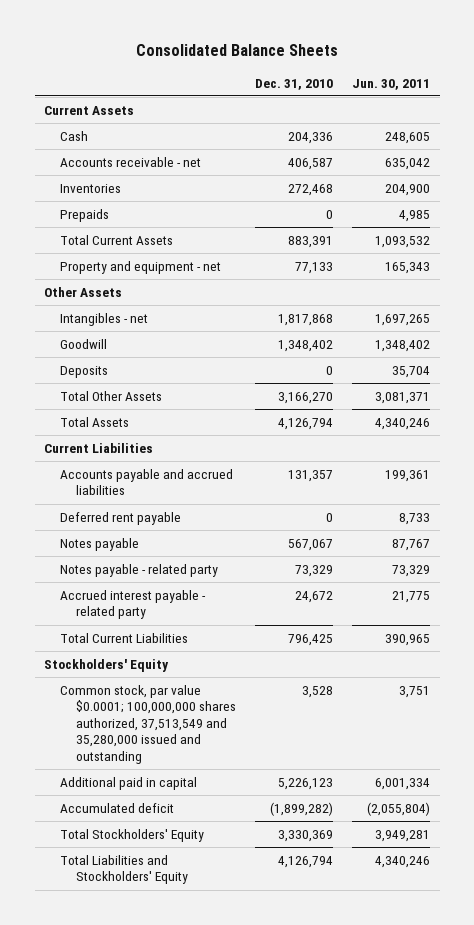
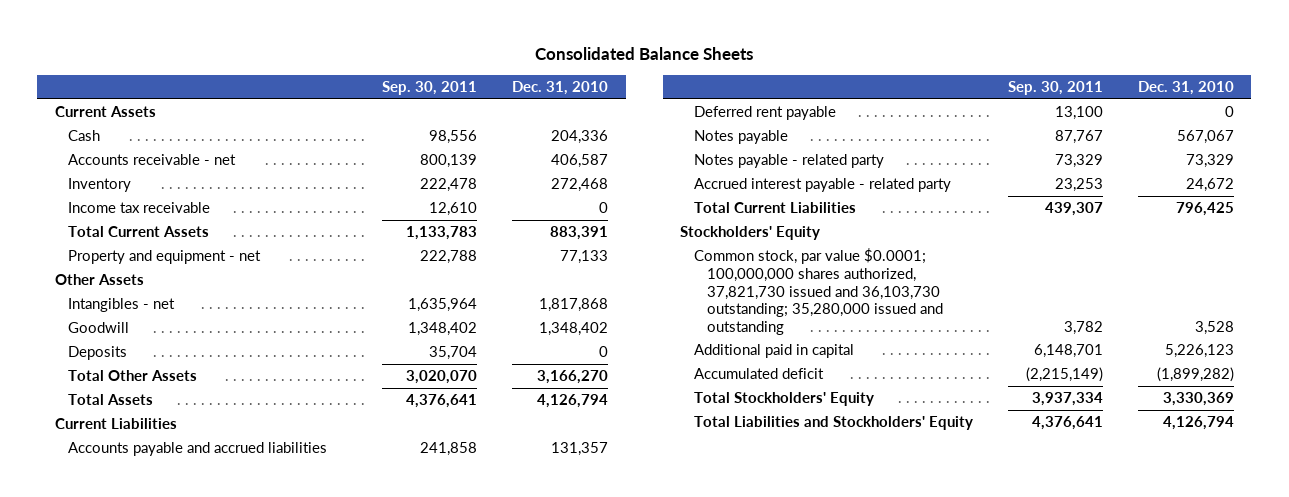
[352,78,431,90] Jun. 30, 2011 -> none
none -> [382,81,478,96] Sep. 30, 2011
[60,208,110,222] Prepaids -> none
[60,183,122,193] Inventories -> [67,178,131,193] Inventory
none -> [67,202,210,214] Income tax receivable
[60,684,237,764] Common stock, par value $0.0001; 100,000,000 shares authorized, 37,513,549 and 35,280,000 issued and outstanding -> [693,248,943,335] Common stock, par value $0.0001; 100,000,000 shares authorized, 37,821,730 issued and 36,103,730 outstanding; 35,280,000 issued and outstanding

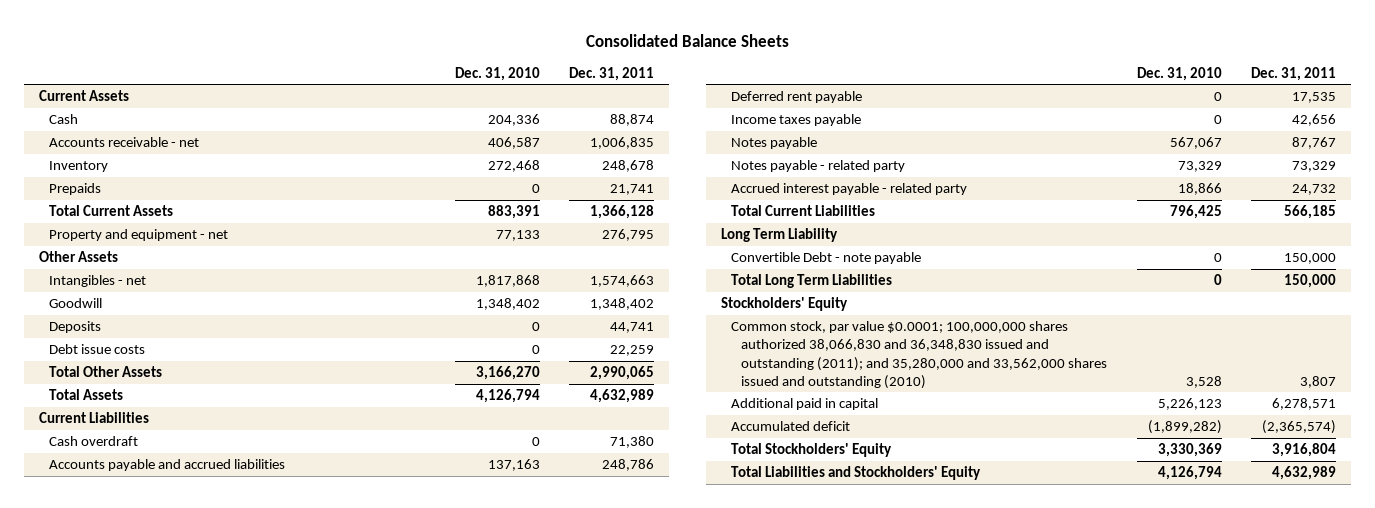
[382,81,478,96] Sep. 30, 2011 -> none
none -> [569,66,655,81] Dec. 31, 2011
[67,202,210,214] Income tax receivable -> none
none -> [49,183,102,196] Prepaids
none -> [49,344,146,355] Debt issue costs
none -> [49,436,139,447] Cash overdraft
[551,442,609,457] 131,357 -> [487,459,540,472] 137,163
none -> [731,114,862,127] Income taxes payable
[1185,178,1234,193] 24,672 -> [1177,183,1222,196] 18,866
none -> [720,228,838,243] Long Term Liability
none -> [731,252,922,265] Convertible Debt - note payable
none -> [731,274,893,289] Total Long Term Liabilities
[693,248,943,335] Common stock, par value $0.0001; 100,000,000 shares authorized, 37,821,730 issued and 36,103,730 outstanding; 35,280,000 issued and outstanding -> [731,321,1108,389] Common stock, par value $0.0001; 100,000,000 shares authorized 38,066,830 and 36,348,830 issued and outstanding (2011); and 35,280,000 and 33,562,000 shares issued and outstanding (2010)

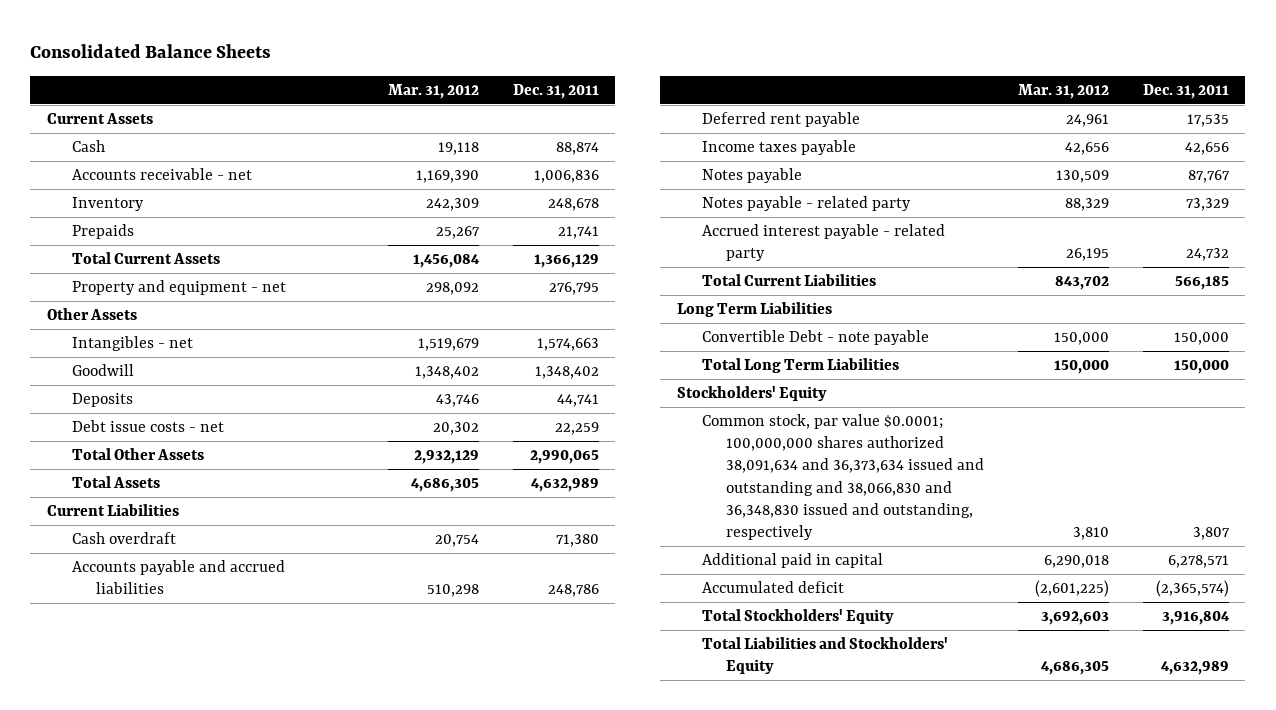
[454,66,540,81] Dec. 31, 2010 -> none
none -> [388,84,480,100] Mar. 31, 2012
[590,137,655,150] 1,006,835 -> [533,169,599,183] 1,006,836
[590,205,655,220] 1,366,128 -> [533,253,599,268] 1,366,129
[49,344,146,355] Debt issue costs -> [71,419,224,432] Debt issue costs - net
[720,228,838,243] Long Term Liability -> [677,301,833,317] Long Term Liabilities
[731,321,1108,389] Common stock, par value $0.0001; 100,000,000 shares authorized 38,066,830 and 36,348,830 issued and outstanding (2011); and 35,280,000 and 33,562,000 shares issued and outstanding (2010) -> [701,413,985,541] Common stock, par value $0.0001; 100,000,000 shares authorized 38,091,634 and 36,373,634 issued and outstanding and 38,066,830 and 36,348,830 issued and outstanding, respectively

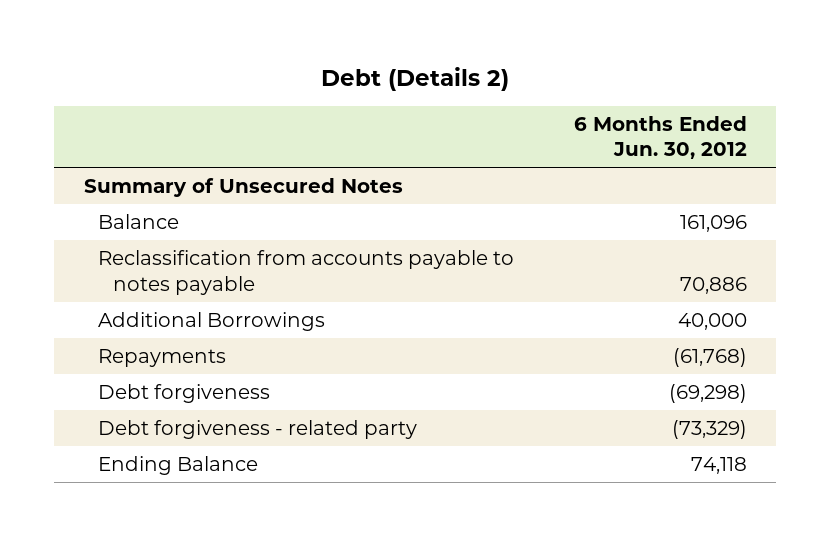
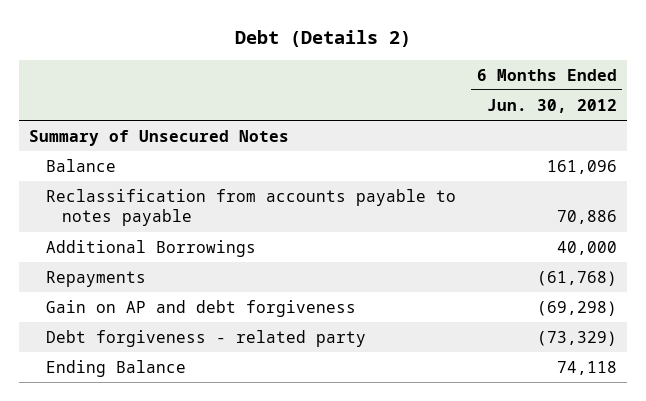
[98,384,271,404] Debt forgiveness -> [45,299,356,317] Gain on AP and debt forgiveness

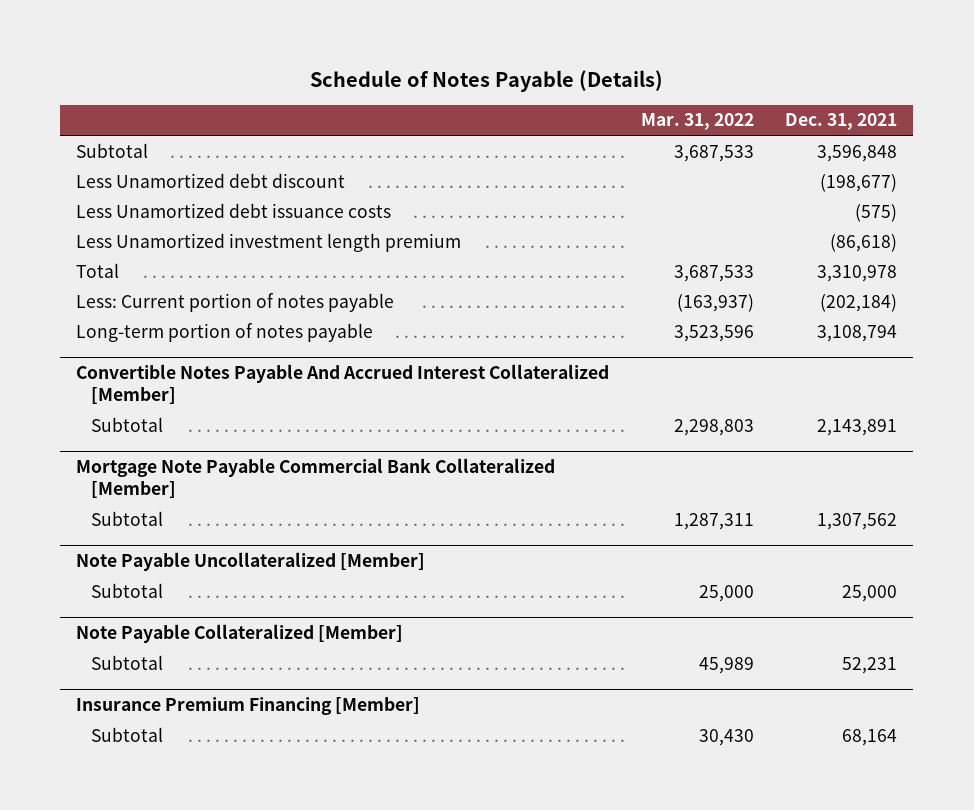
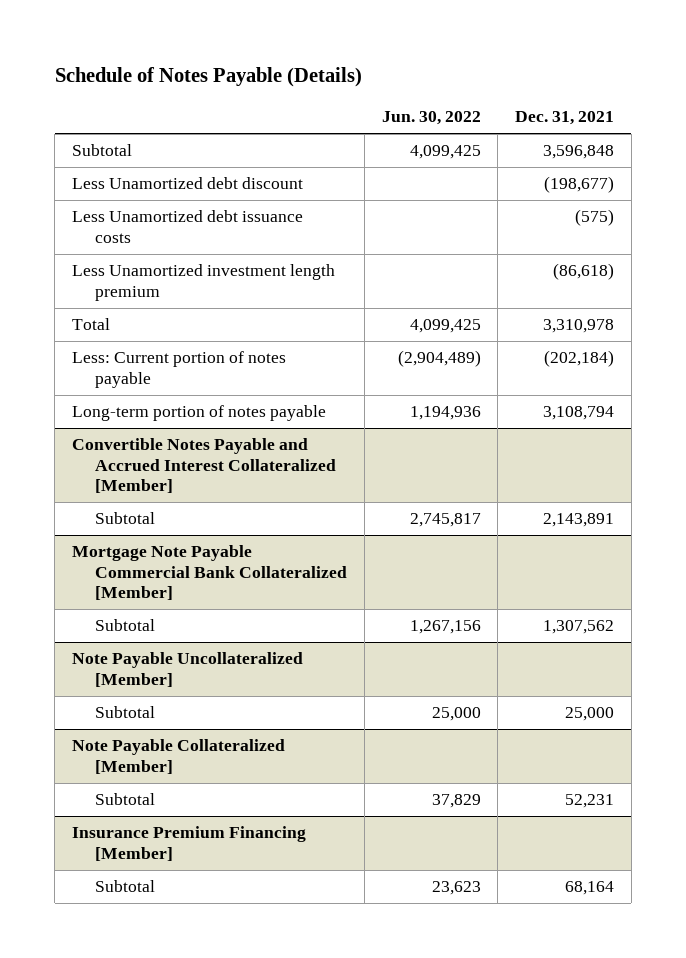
[640,113,754,131] Mar. 31, 2022 -> none
none -> [381,111,481,126] Jun. 30, 2022
[76,363,610,404] Convertible Notes Payable And Accrued Interest Collateralized [Member] -> [72,438,336,494] Convertible Notes Payable and Accrued Interest Collateralized [Member]

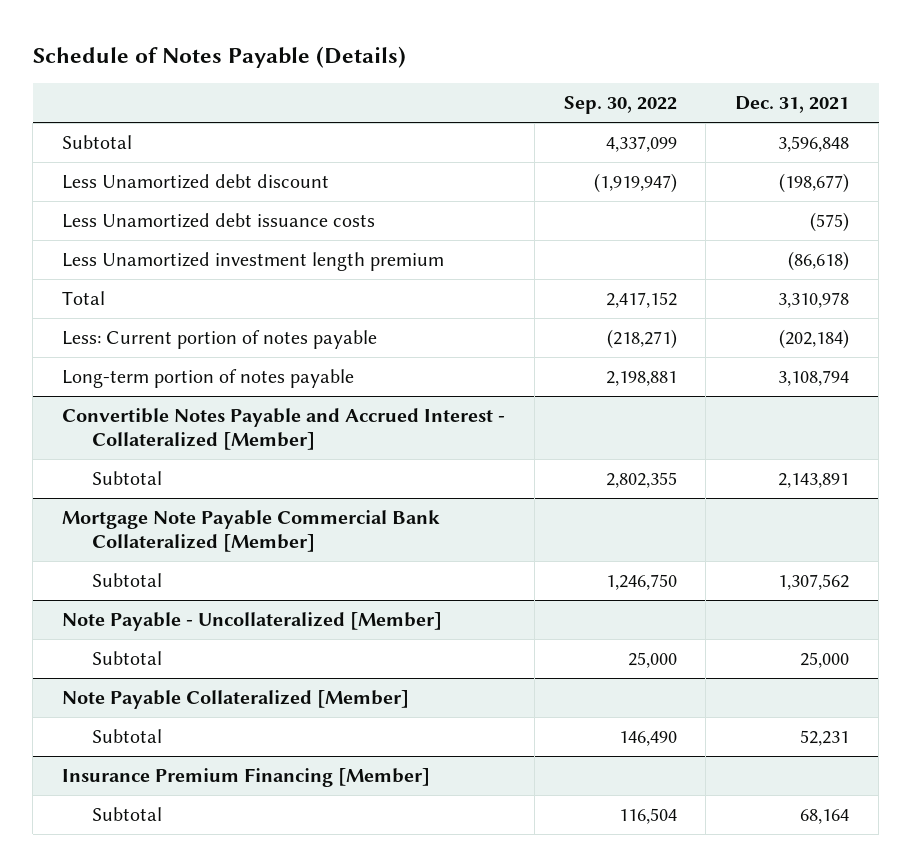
[381,111,481,126] Jun. 30, 2022 -> none
none -> [563,96,677,115] Sep. 30, 2022
[72,438,336,494] Convertible Notes Payable and Accrued Interest Collateralized [Member] -> [61,407,505,450] Convertible Notes Payable and Accrued Interest - Collateralized [Member]
[72,652,304,687] Note Payable Uncollateralized [Member] -> [61,611,442,631] Note Payable - Uncollateralized [Member]

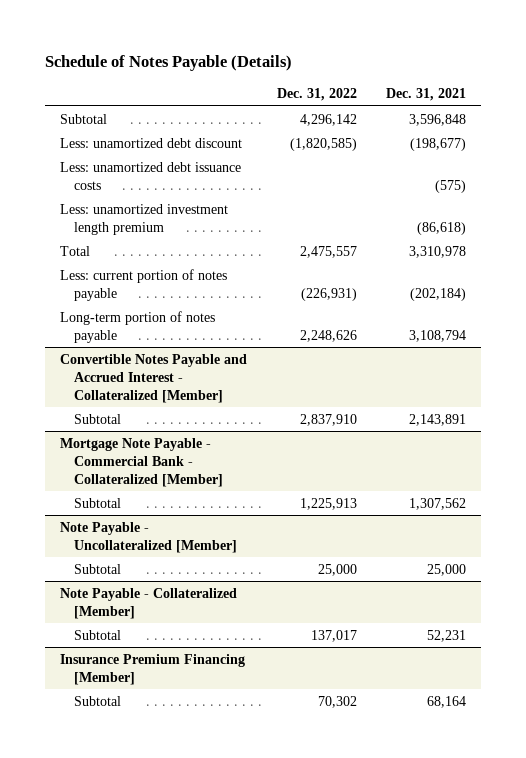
[563,96,677,115] Sep. 30, 2022 -> none
none -> [276,88,357,102] Dec. 31, 2022
[61,173,329,189] Less Unamortized debt discount -> [59,137,242,148] Less: unamortized debt discount
[61,212,375,228] Less Unamortized debt issuance costs -> [59,161,241,190] Less: unamortized debt issuance costs
[61,251,444,271] Less Unamortized investment length premium -> [59,203,228,235] Less: unamortized investment length premium
[61,329,377,349] Less: Current portion of notes payable -> [59,268,227,301] Less: current portion of notes payable
[61,509,440,552] Mortgage Note Payable Commercial Bank Collateralized [Member] -> [59,437,223,487] Mortgage Note Payable - Commercial Bank - Collateralized [Member]
[61,689,409,709] Note Payable Collateralized [Member] -> [59,587,237,619] Note Payable - Collateralized [Member]

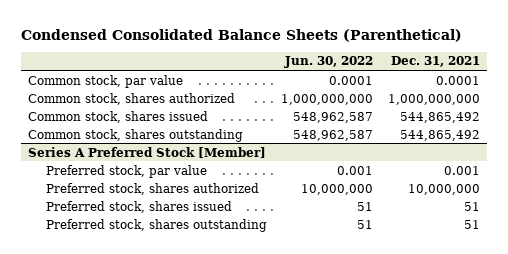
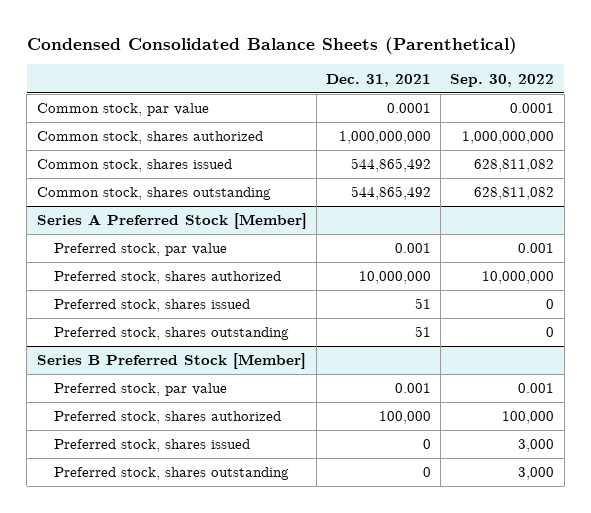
[284,56,374,69] Jun. 30, 2022 -> none
none -> [450,73,555,87] Sep. 30, 2022
none -> [36,353,306,370] Series B Preferred Stock [Member]
none -> [54,383,228,397] Preferred stock, par value
none -> [54,411,282,425] Preferred stock, shares authorized
none -> [54,439,251,453] Preferred stock, shares issued
none -> [54,467,290,481] Preferred stock, shares outstanding

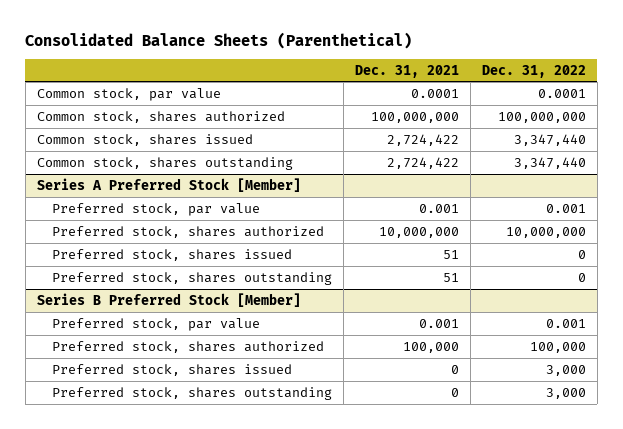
[26,36,517,54] Condensed Consolidated Balance Sheets (Parenthetical) -> [25,31,413,49] Consolidated Balance Sheets (Parenthetical)
[450,73,555,87] Sep. 30, 2022 -> none
none -> [482,64,587,78] Dec. 31, 2022
[338,131,431,145] 1,000,000,000 -> [371,111,460,123] 100,000,000
[350,158,431,173] 544,865,492 -> [387,133,460,146] 2,724,422
[350,186,431,201] 544,865,492 -> [387,156,460,169] 2,724,422

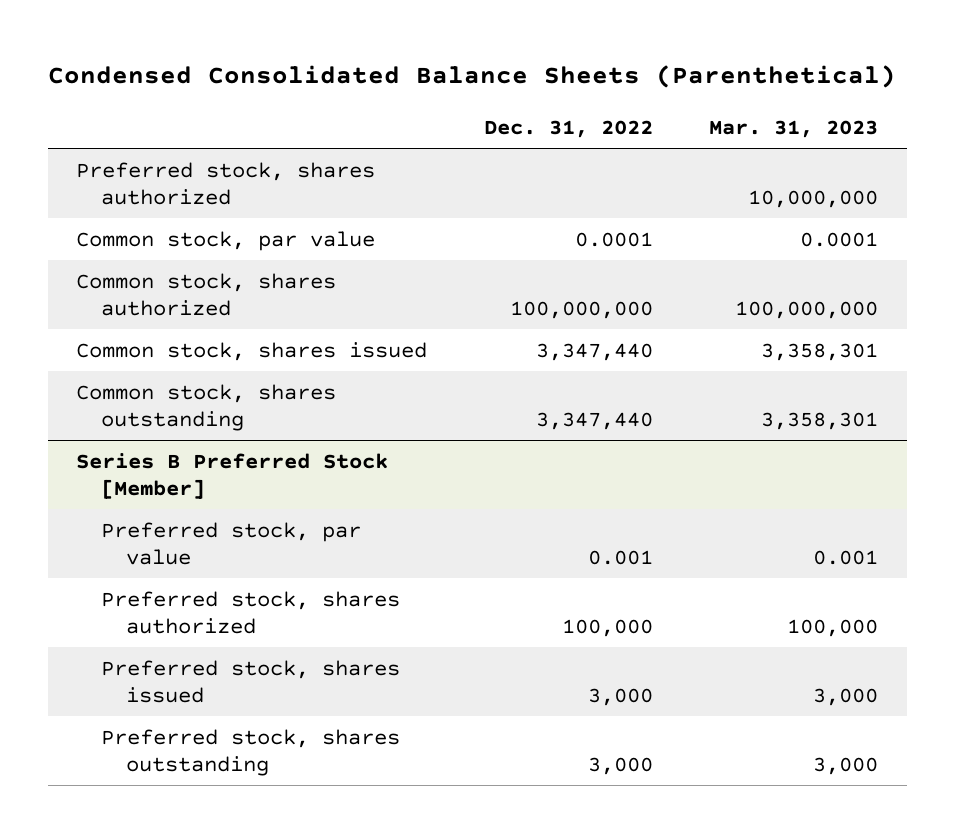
[25,31,413,49] Consolidated Balance Sheets (Parenthetical) -> [47,64,896,88] Condensed Consolidated Balance Sheets (Parenthetical)
[355,64,460,78] Dec. 31, 2021 -> none
none -> [709,119,879,138] Mar. 31, 2023
none -> [75,161,375,205] Preferred stock, shares authorized
[36,177,301,192] Series A Preferred Stock [Member] -> none
[52,202,261,216] Preferred stock, par value -> none
[52,225,325,238] Preferred stock, shares authorized -> none
[52,248,293,261] Preferred stock, shares issued -> none
[52,271,333,285] Preferred stock, shares outstanding -> none

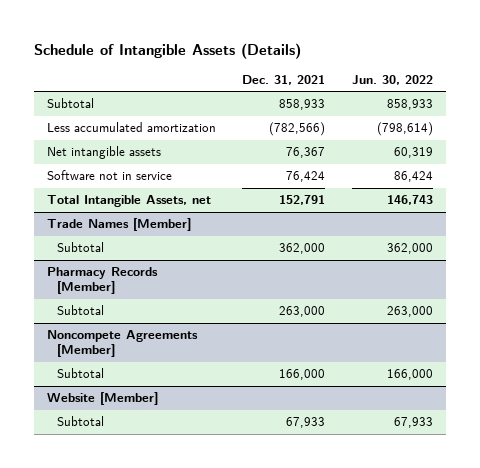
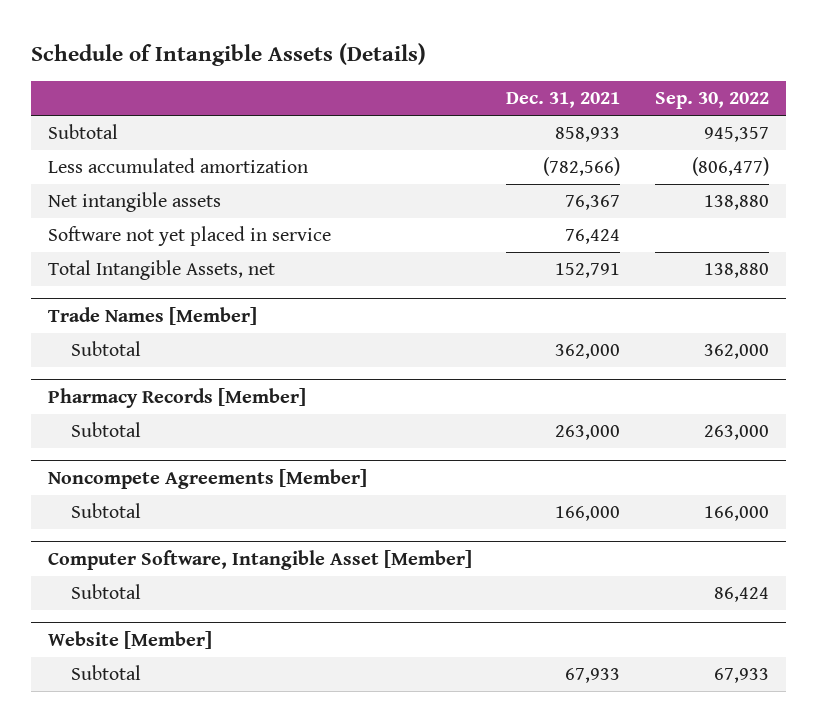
[351,74,433,85] Jun. 30, 2022 -> none
none -> [654,92,769,110] Sep. 30, 2022
[47,170,173,181] Software not in service -> [47,226,331,247] Software not yet placed in service
none -> [47,549,472,570] Computer Software, Intangible Asset [Member]
none -> [70,584,141,600] Subtotal

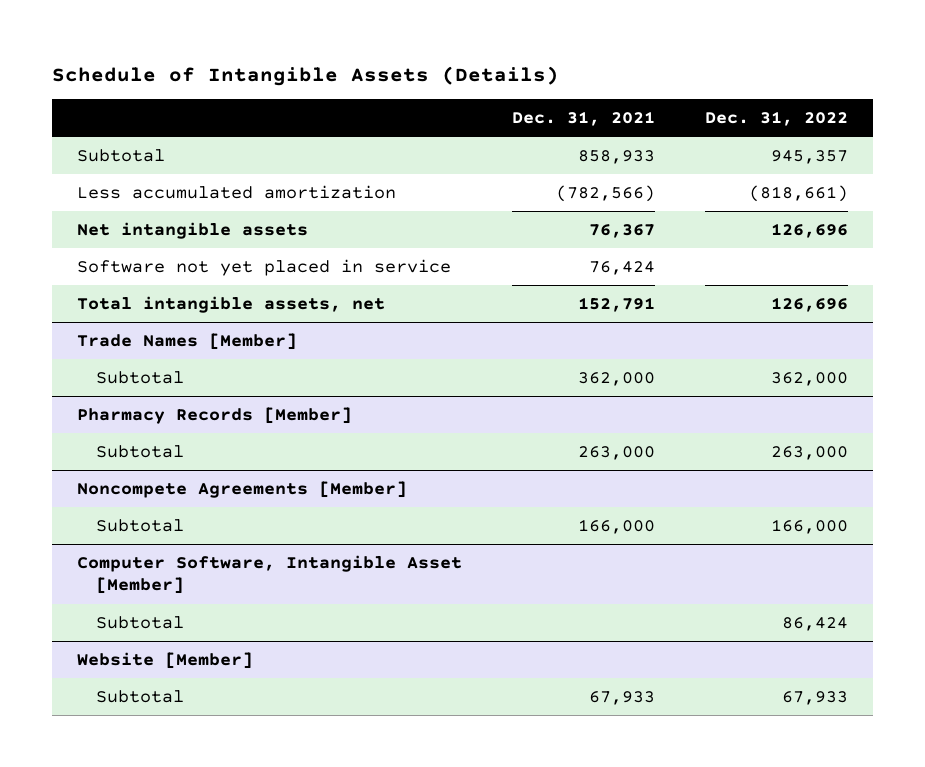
[654,92,769,110] Sep. 30, 2022 -> none
none -> [704,111,848,127] Dec. 31, 2022
[47,260,275,281] Total Intangible Assets, net -> [77,295,386,313] Total intangible assets, net

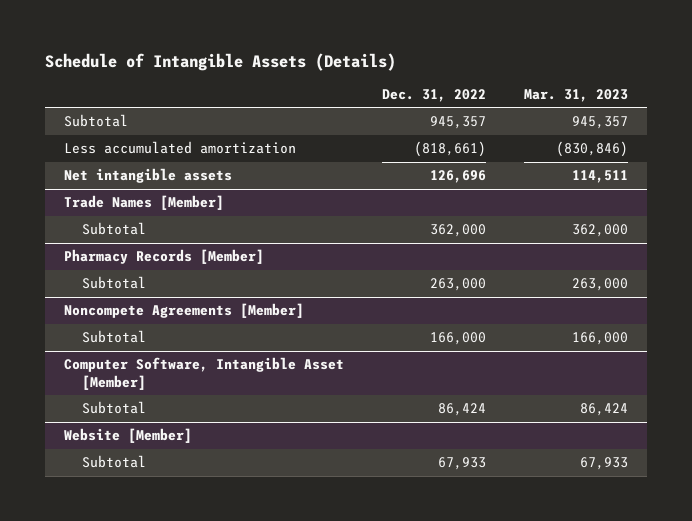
[512,111,656,127] Dec. 31, 2021 -> none
none -> [523,89,628,103] Mar. 31, 2023
[77,258,452,276] Software not yet placed in service -> none
[77,295,386,313] Total intangible assets, net -> none

